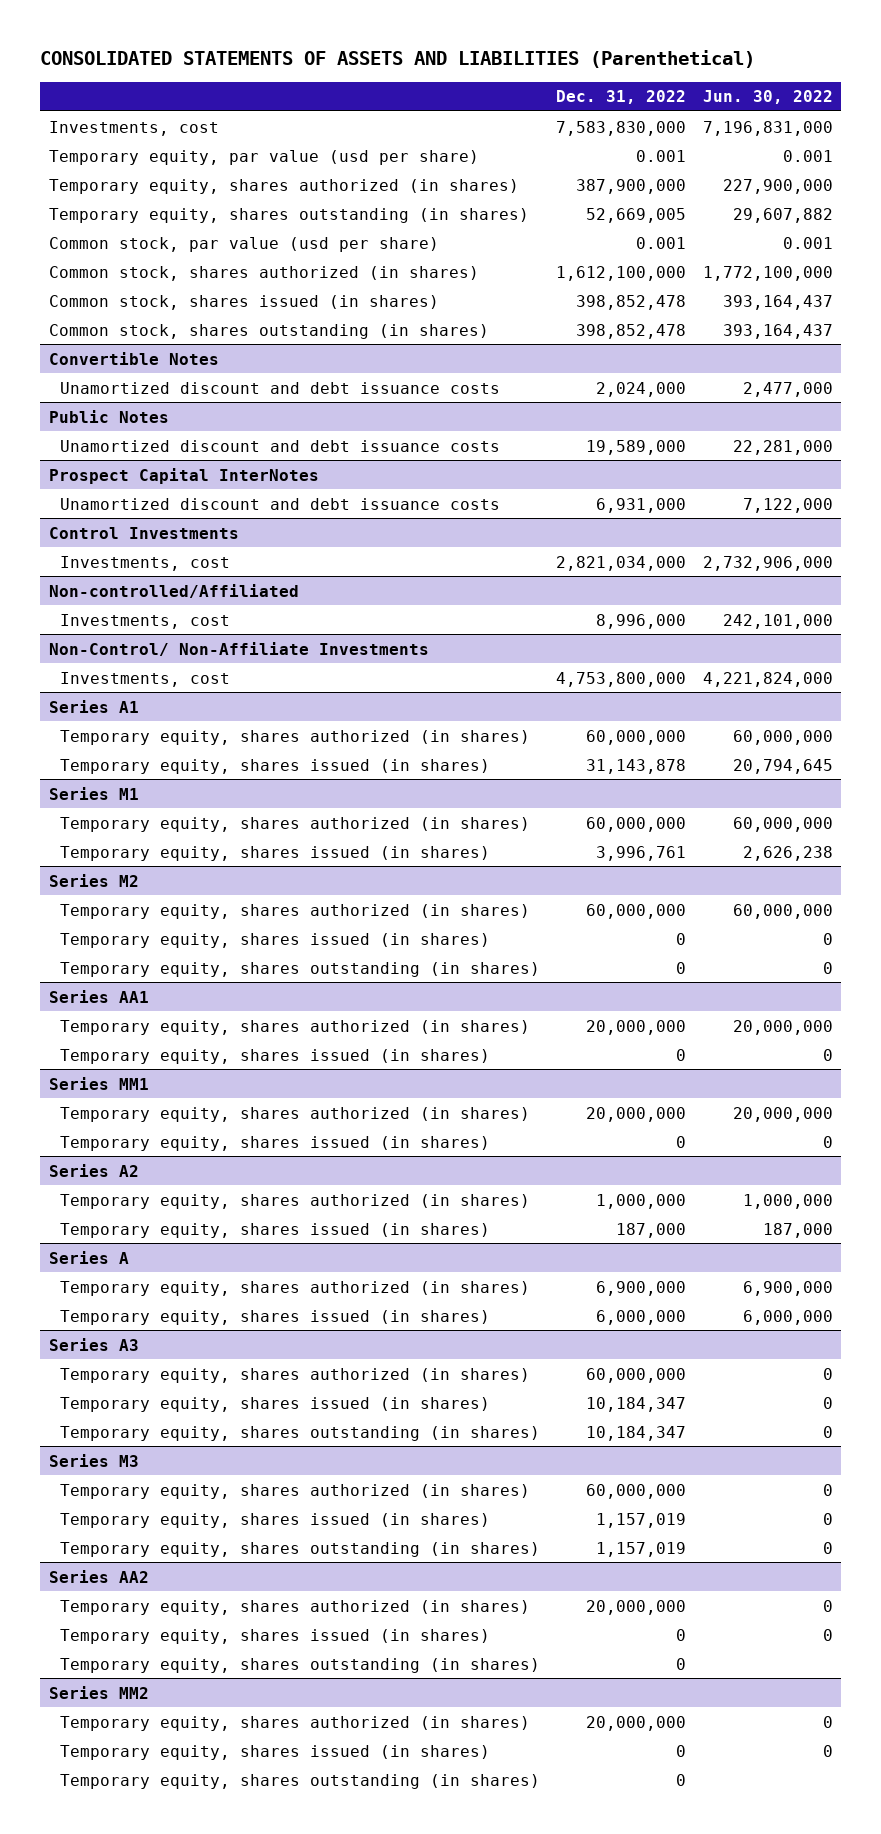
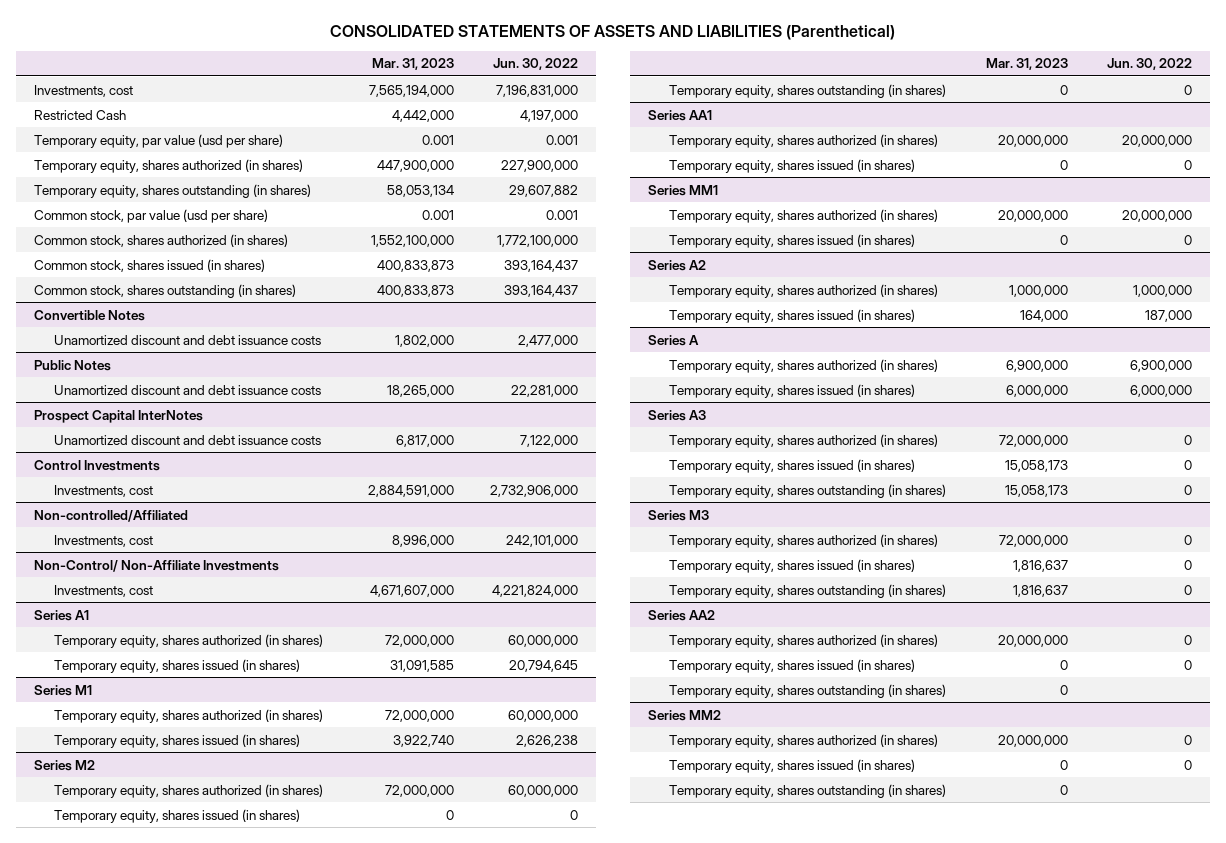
[556,90,687,105] Dec. 31, 2022 -> none
none -> [371,58,454,71] Mar. 31, 2023
none -> [33,109,126,120] Restricted Cash

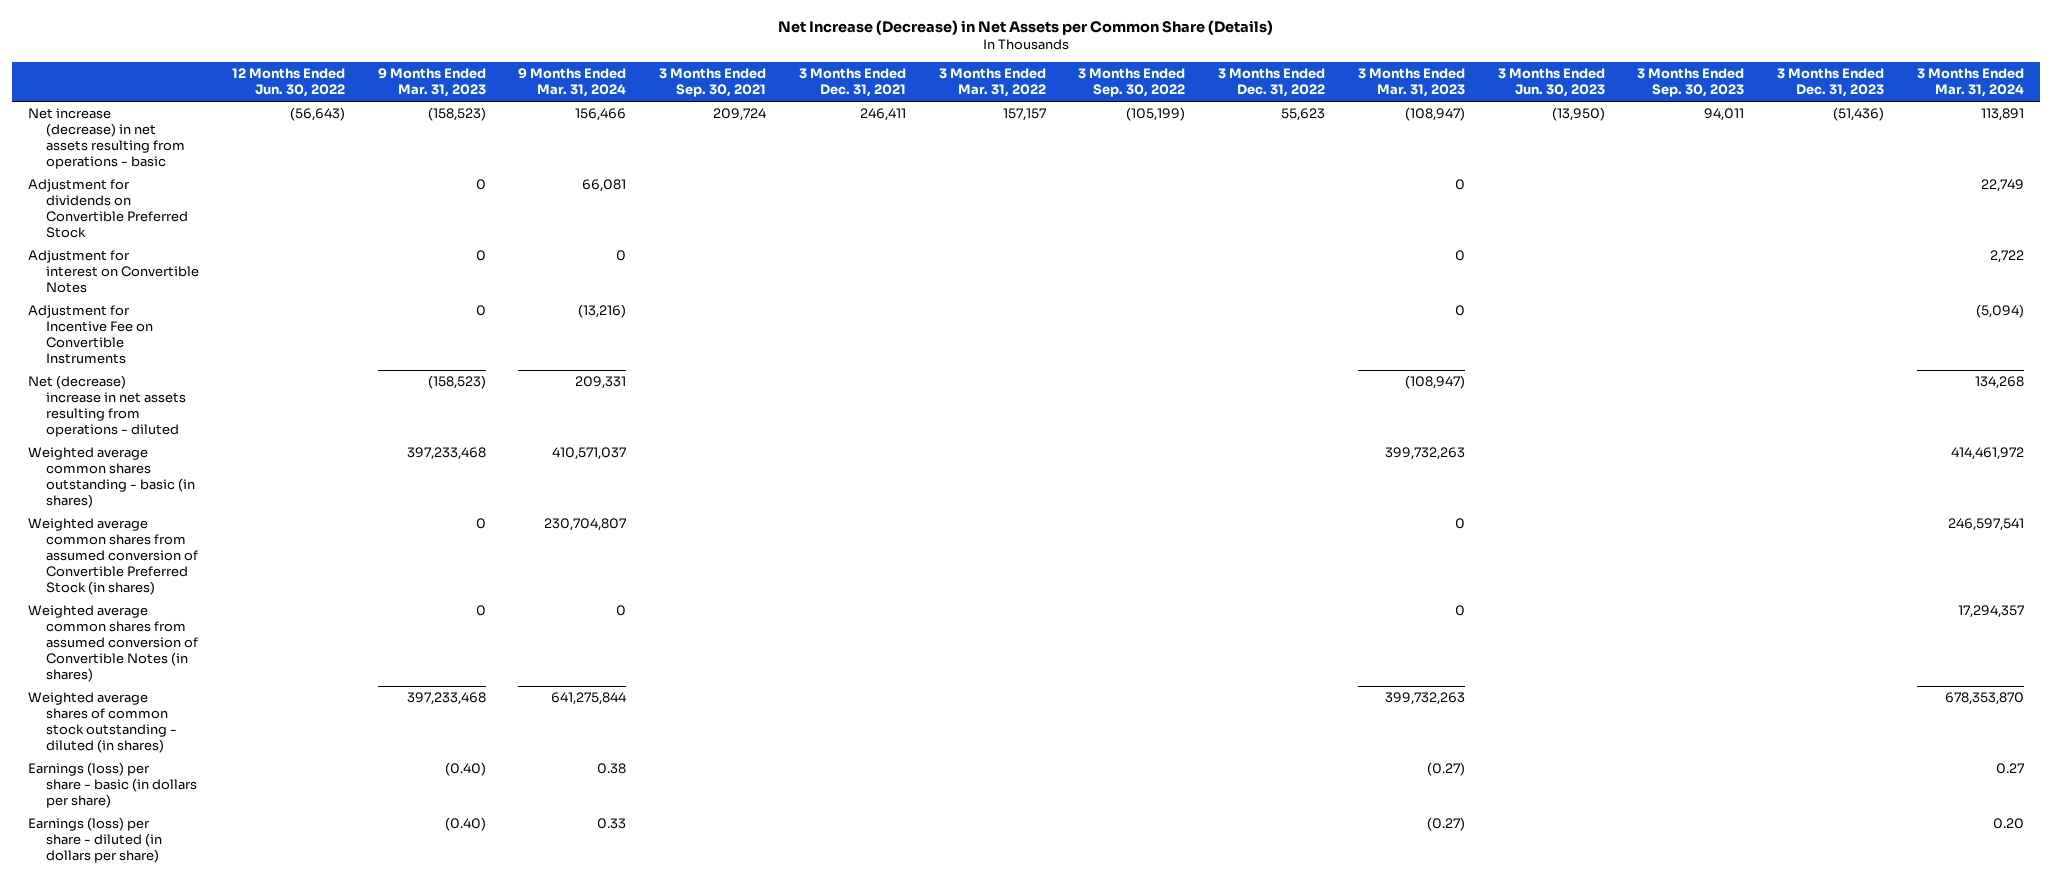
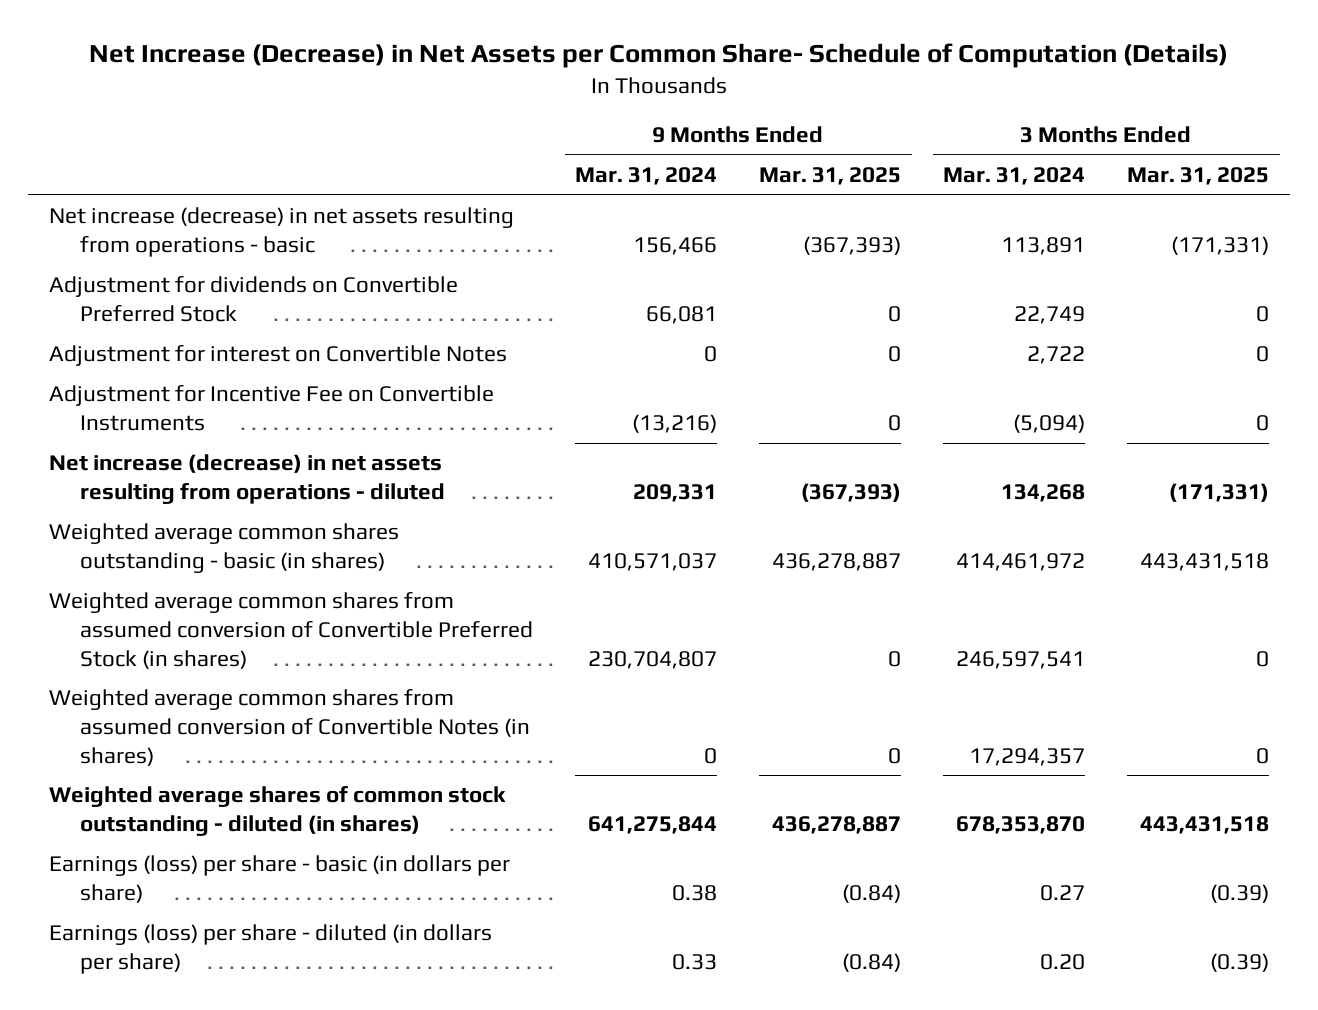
[778,19,1274,35] Net Increase (Decrease) in Net Assets per Common Share (Details) -> [88,43,1228,69] Net Increase (Decrease) in Net Assets per Common Share- Schedule of Computation (Details)
[232,68,346,98] 12 Months Ended Jun. 30, 2022 -> none
[377,68,486,98] 9 Months Ended Mar. 31, 2023 -> none
[659,68,767,98] 3 Months Ended Sep. 30, 2021 -> none
[798,68,906,98] 3 Months Ended Dec. 31, 2021 -> none
[938,68,1046,98] 3 Months Ended Mar. 31, 2022 -> none
[1078,68,1186,98] 3 Months Ended Sep. 30, 2022 -> none
[1218,68,1326,98] 3 Months Ended Dec. 31, 2022 -> none
[1357,68,1465,98] 3 Months Ended Mar. 31, 2023 -> none
[1497,68,1605,98] 3 Months Ended Jun. 30, 2023 -> none
[1637,68,1745,98] 3 Months Ended Sep. 30, 2023 -> none
[1776,68,1884,98] 3 Months Ended Dec. 31, 2023 -> none
none -> [759,167,902,186] Mar. 31, 2025
none -> [1127,167,1270,186] Mar. 31, 2025
[28,375,187,438] Net (decrease) increase in net assets resulting from operations - diluted -> [48,454,446,504] Net increase (decrease) in net assets resulting from operations - diluted

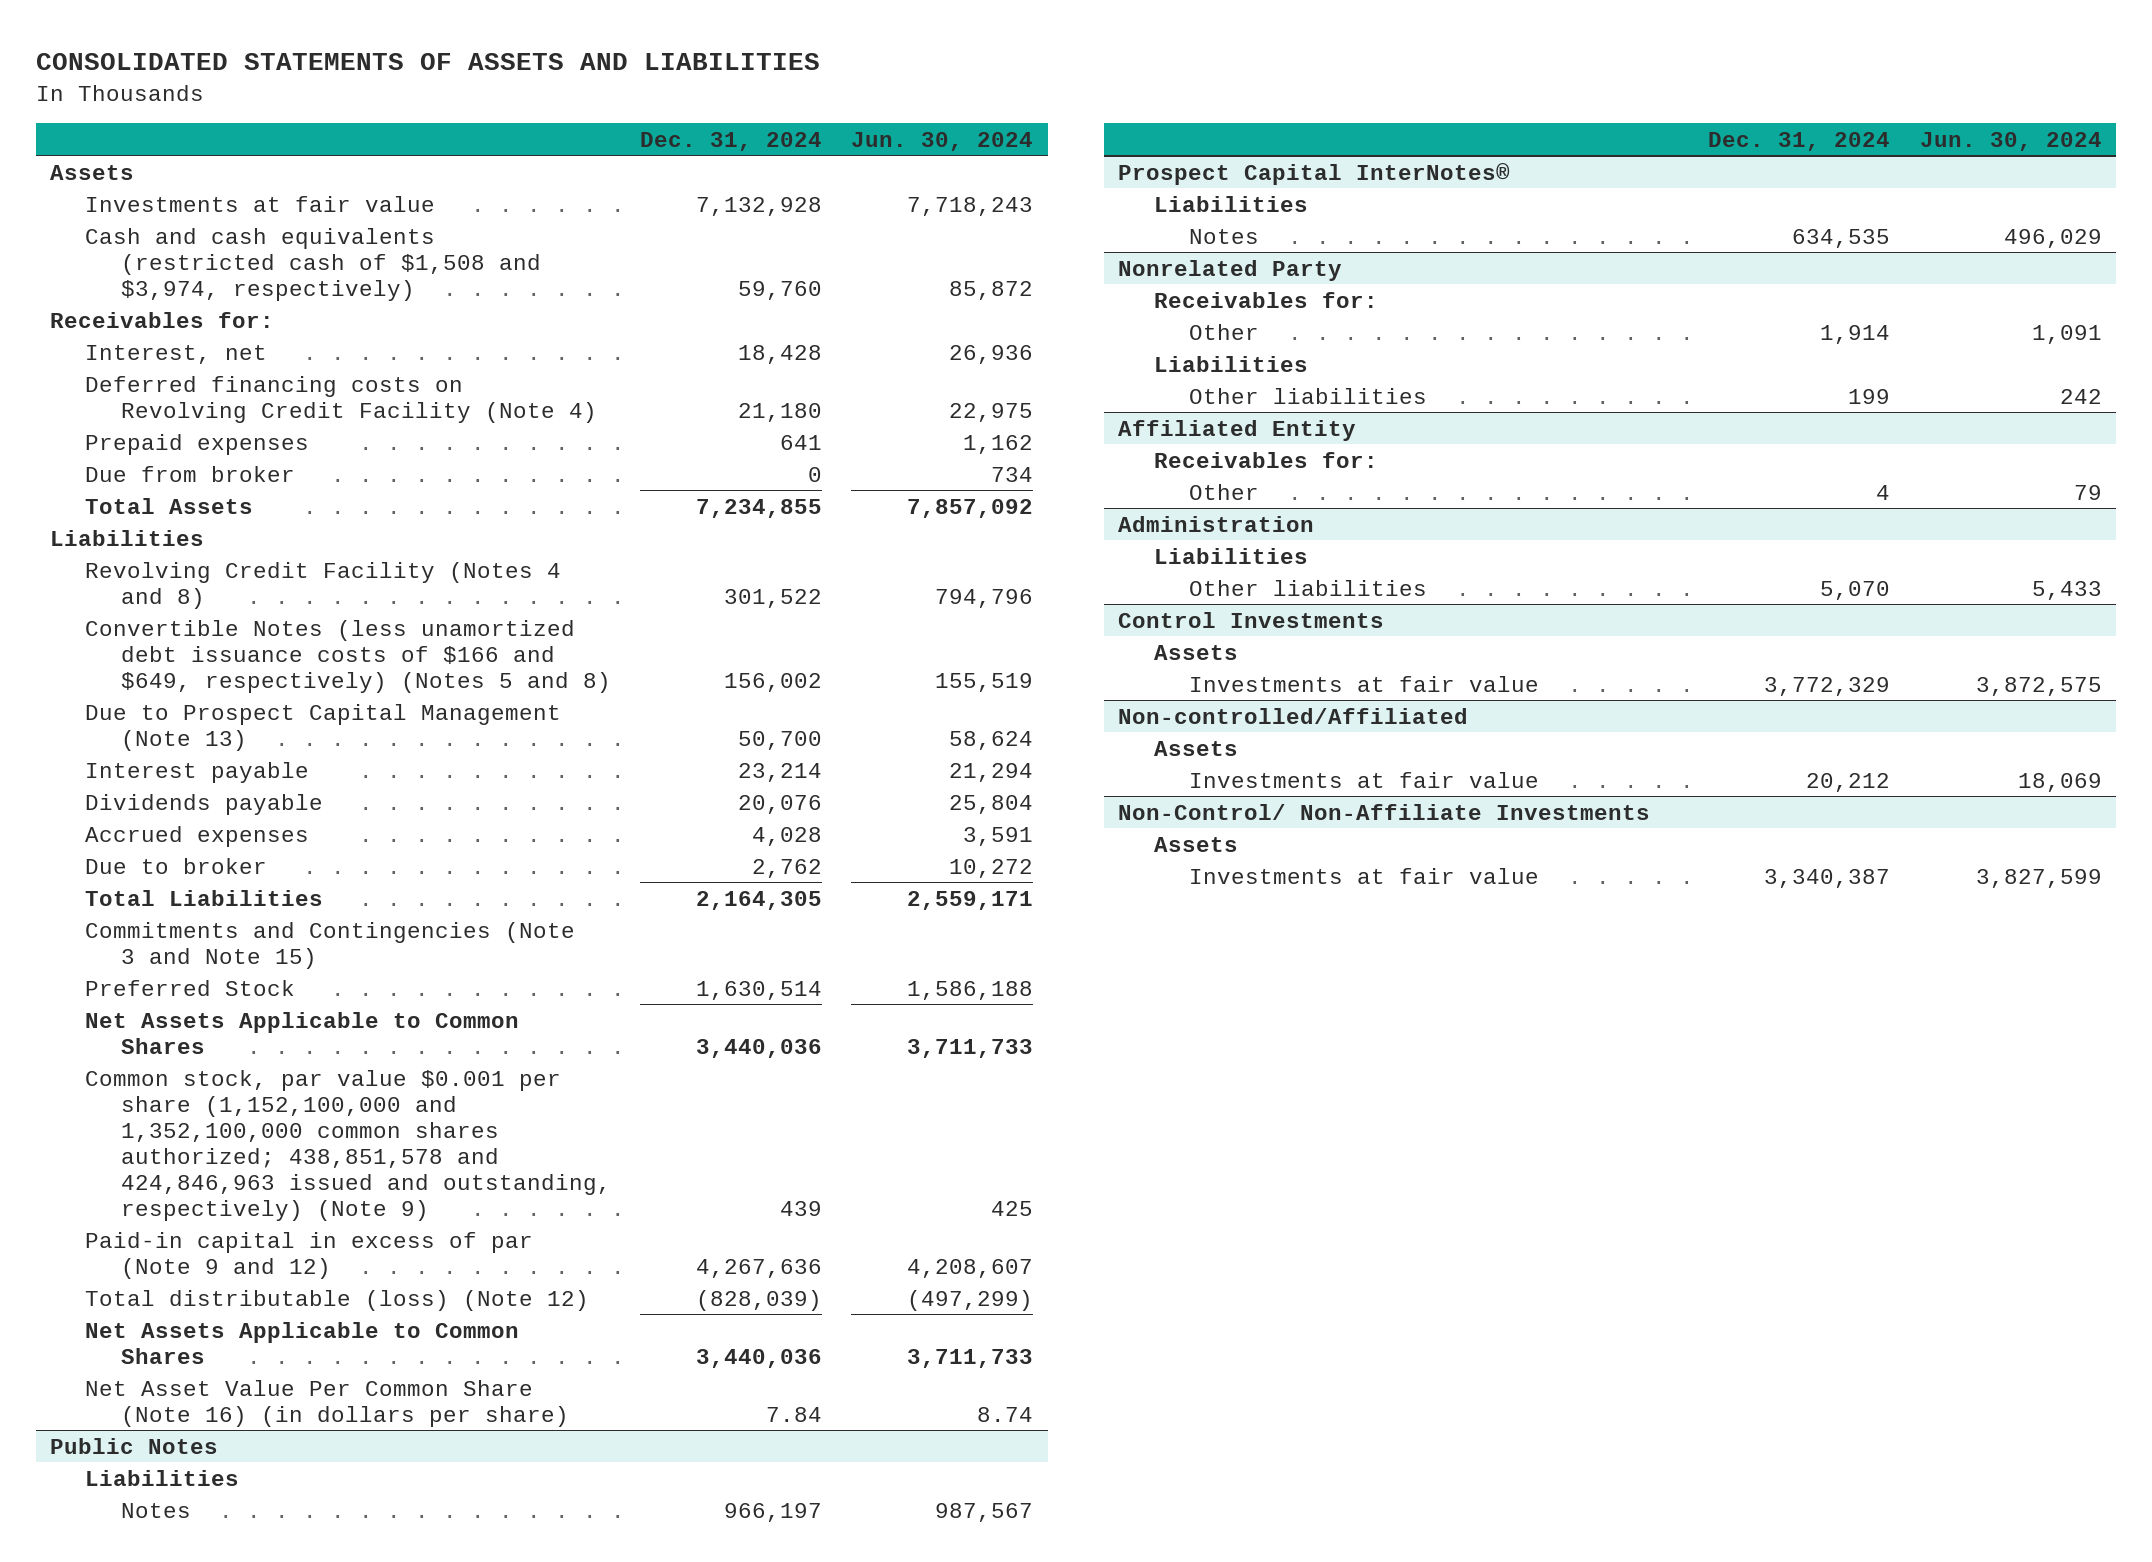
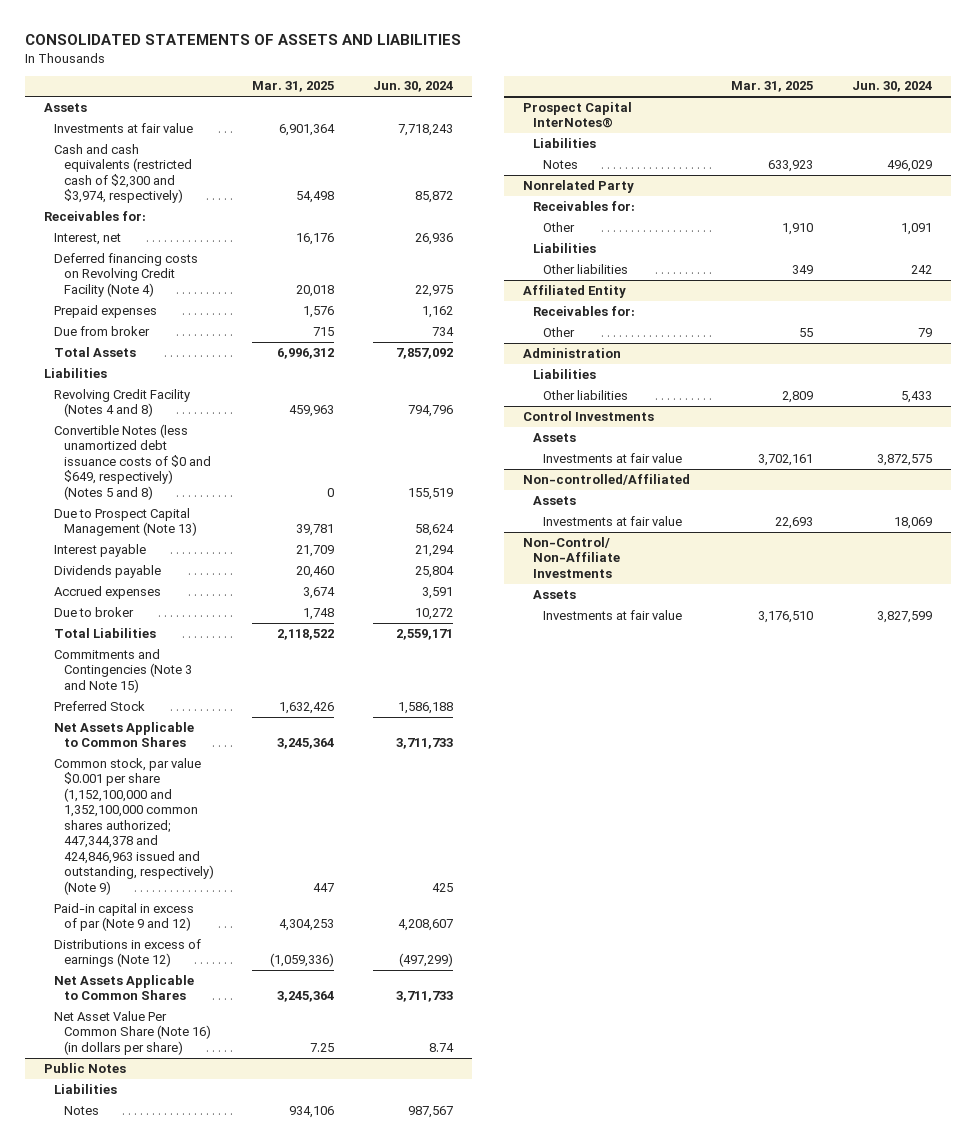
[640,131,823,151] Dec. 31, 2024 -> none
none -> [252,81,335,93] Mar. 31, 2025
[85,227,541,301] Cash and cash equivalents (restricted cash of $1,508 and $3,974, respectively) -> [54,143,192,204] Cash and cash equivalents (restricted cash of $2,300 and $3,974, respectively)
[85,619,611,693] Convertible Notes (less unamortized debt issuance costs of $166 and $649, respectively) (Notes 5 and 8) -> [54,423,211,500] Convertible Notes (less unamortized debt issuance costs of $0 and $649, respectively) (Notes 5 and 8)
[85,1069,611,1221] Common stock, par value $0.001 per share (1,152,100,000 and 1,352,100,000 common shares authorized; 438,851,578 and 424,846,963 issued and outstanding, respectively) (Note 9) -> [54,757,214,895] Common stock, par value $0.001 per share (1,152,100,000 and 1,352,100,000 common shares authorized; 447,344,378 and 424,846,963 issued and outstanding, respectively) (Note 9)
[85,1289,590,1311] Total distributable (loss) (Note 12) -> [54,938,202,968] Distributions in excess of earnings (Note 12)

